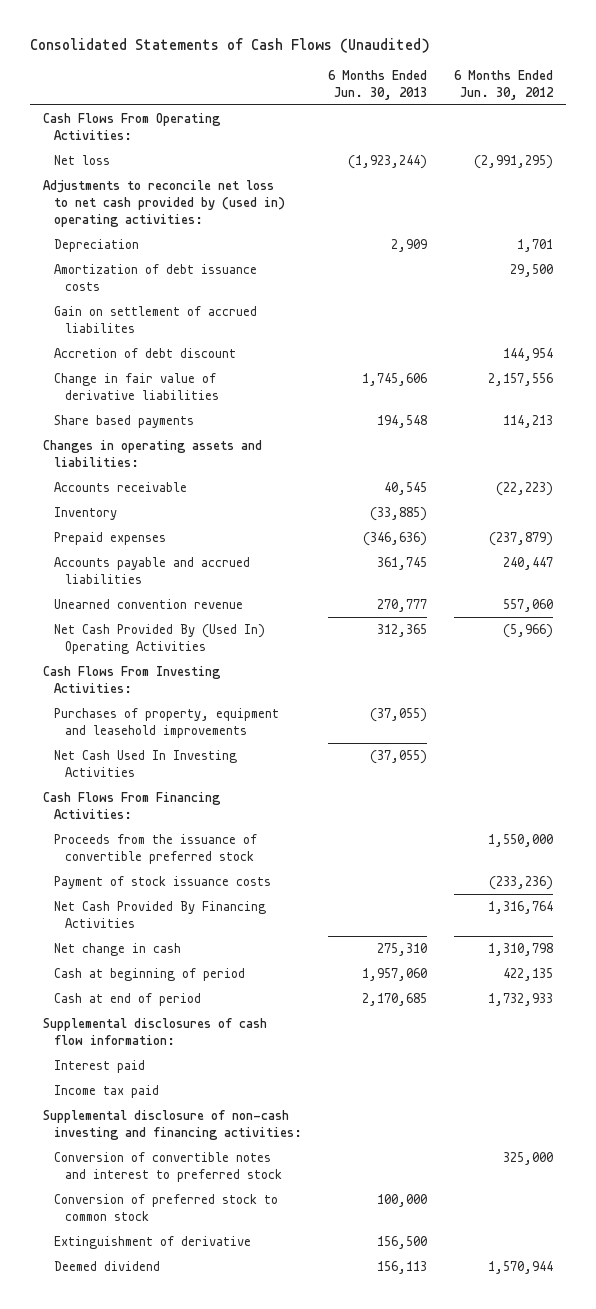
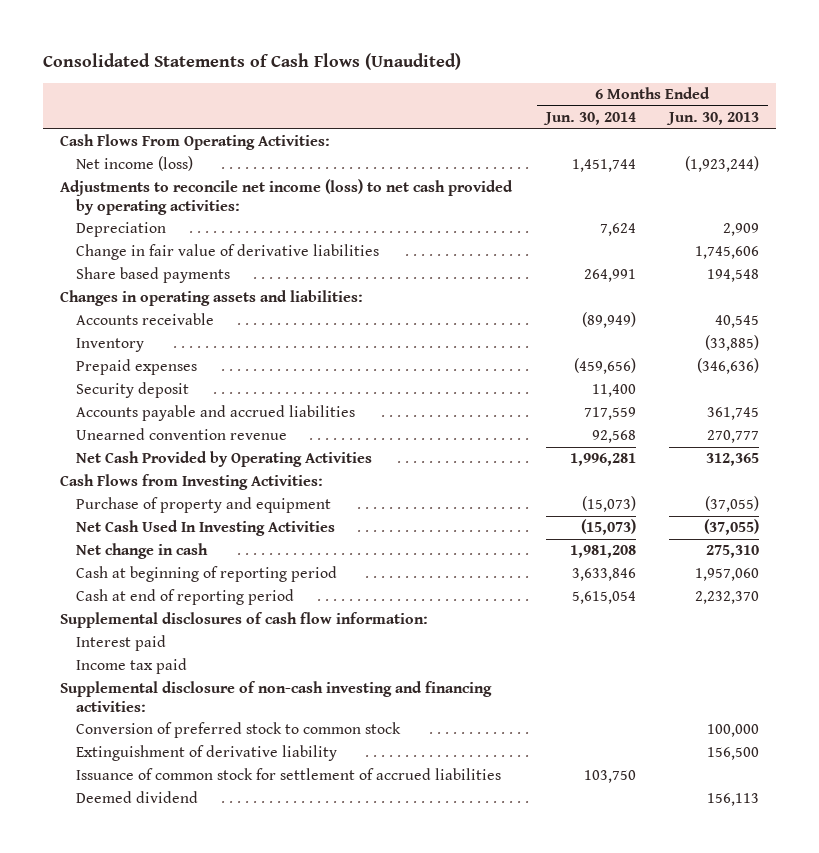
[453,70,554,101] 6 Months Ended Jun. 30, 2012 -> none
none -> [542,112,636,126] Jun. 30, 2014
[54,154,111,165] Net loss -> [76,156,194,172] Net income (loss)
[43,179,286,227] Adjustments to reconcile net loss to net cash provided by (used in) operating activities: -> [60,179,514,215] Adjustments to reconcile net income (loss) to net cash provided by operating activities:
[54,263,258,291] Amortization of debt issuance costs -> none
[54,305,258,333] Gain on settlement of accrued liabilites -> none
[54,347,237,358] Accretion of debt discount -> none
none -> [76,382,190,399] Security deposit
[54,623,266,654] Net Cash Provided By (Used In) Operating Activities -> [76,451,373,468] Net Cash Provided by Operating Activities
[43,665,222,693] Cash Flows From Investing Activities: -> [60,474,324,491] Cash Flows from Investing Activities:
[54,707,280,738] Purchases of property, equipment and leasehold improvements -> [76,497,332,514] Purchase of property and equipment
[43,791,222,819] Cash Flows From Financing Activities: -> none
[54,833,258,864] Proceeds from the issuance of convertible preferred stock -> none
[54,875,272,889] Payment of stock issuance costs -> none
[54,900,267,928] Net Cash Provided By Financing Activities -> none
[54,967,246,981] Cash at beginning of period -> [76,566,338,583] Cash at beginning of reporting period
[54,992,202,1006] Cash at end of period -> [76,589,295,606] Cash at end of reporting period
[362,992,428,1006] 2,170,685 -> [695,591,760,605] 2,232,370
[54,1151,282,1182] Conversion of convertible notes and interest to preferred stock -> none
[54,1235,252,1249] Extinguishment of derivative -> [76,745,338,762] Extinguishment of derivative liability
none -> [76,768,502,781] Issuance of common stock for settlement of accrued liabilities

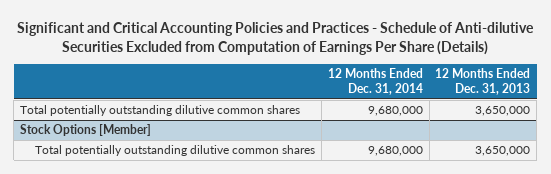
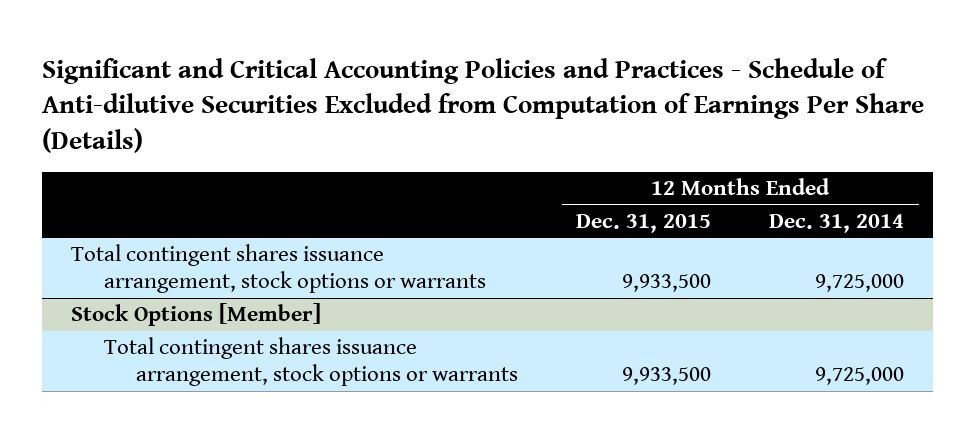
[435,68,531,96] 12 Months Ended Dec. 31, 2013 -> none
none -> [576,214,712,234] Dec. 31, 2015
[20,105,301,117] Total potentially outstanding dilutive common shares -> none
none -> [71,244,486,294] Total contingent shares issuance arrangement, stock options or warrants
[35,145,316,157] Total potentially outstanding dilutive common shares -> none
none -> [103,337,519,387] Total contingent shares issuance arrangement, stock options or warrants

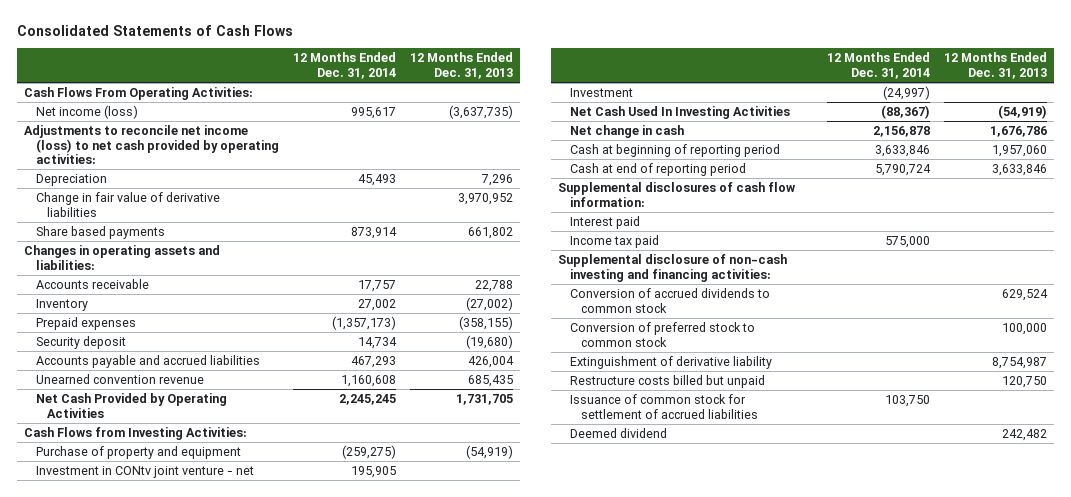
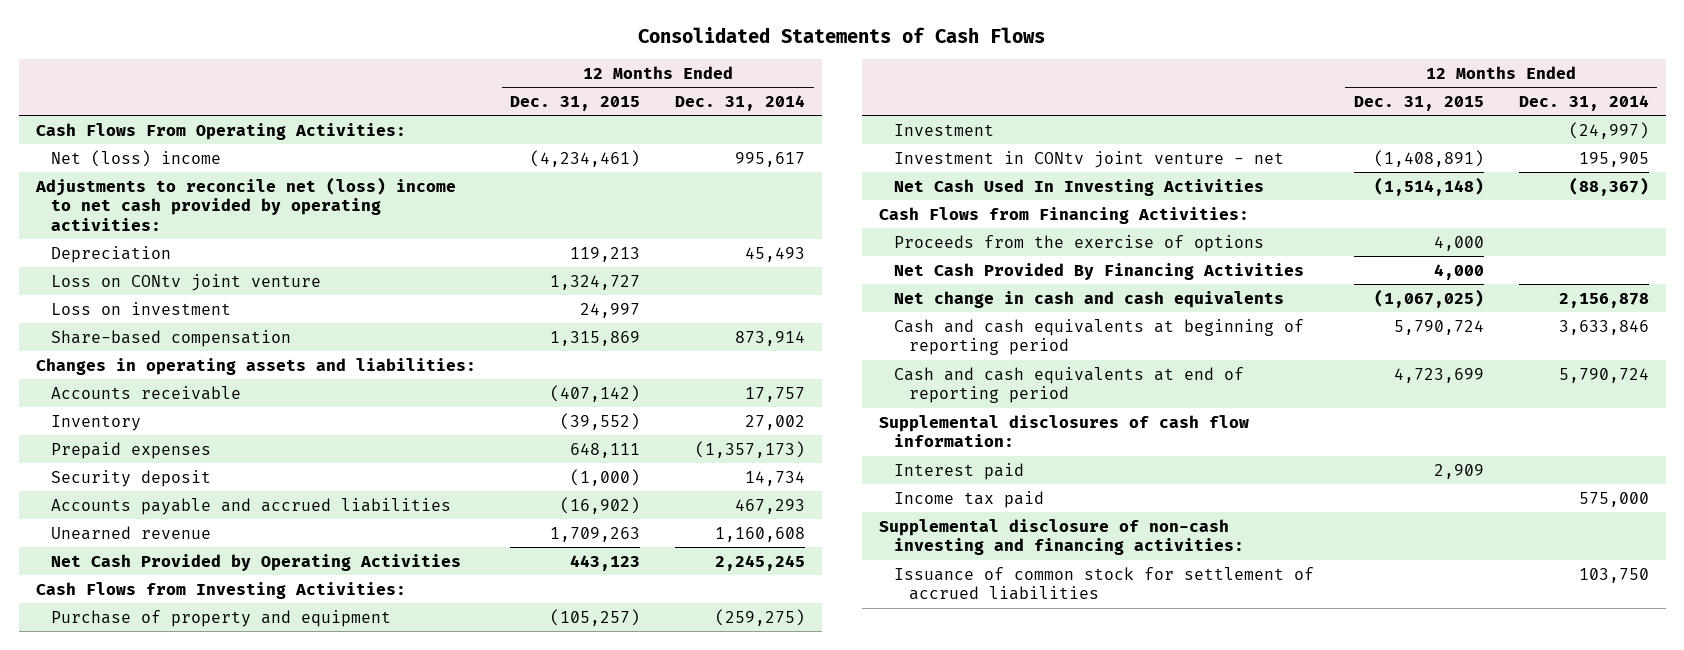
[410,52,514,79] 12 Months Ended Dec. 31, 2013 -> none
none -> [510,95,641,111] Dec. 31, 2015
[35,104,138,119] Net income (loss) -> [50,149,221,167] Net (loss) income
[24,124,279,165] Adjustments to reconcile net income (loss) to net cash provided by operating activities: -> [34,176,456,231] Adjustments to reconcile net (loss) income to net cash provided by operating activities:
[35,191,220,217] Change in fair value of derivative liabilities -> none
none -> [50,273,321,291] Loss on CONtv joint venture
none -> [50,301,231,315] Loss on investment
[35,225,165,239] Share based payments -> [50,329,291,347] Share-based compensation
[35,373,204,384] Unearned convention revenue -> [50,525,211,540] Unearned revenue
[35,465,254,478] Investment in CONtv joint venture - net -> [894,150,1285,168] Investment in CONtv joint venture - net
none -> [879,206,1250,224] Cash Flows from Financing Activities:
none -> [894,234,1265,252] Proceeds from the exercise of options
none -> [894,262,1305,280] Net Cash Provided By Financing Activities
[569,124,684,138] Net change in cash -> [894,290,1285,308] Net change in cash and cash equivalents
[569,143,780,157] Cash at beginning of reporting period -> [894,318,1305,356] Cash and cash equivalents at beginning of reporting period
[569,162,746,176] Cash at end of reporting period -> [894,366,1245,404] Cash and cash equivalents at end of reporting period
[569,287,770,313] Conversion of accrued dividends to common stock -> none
[569,321,755,347] Conversion of preferred stock to common stock -> none
[569,355,772,369] Extinguishment of derivative liability -> none
[569,374,765,388] Restructure costs billed but unpaid -> none
[569,427,667,438] Deemed dividend -> none

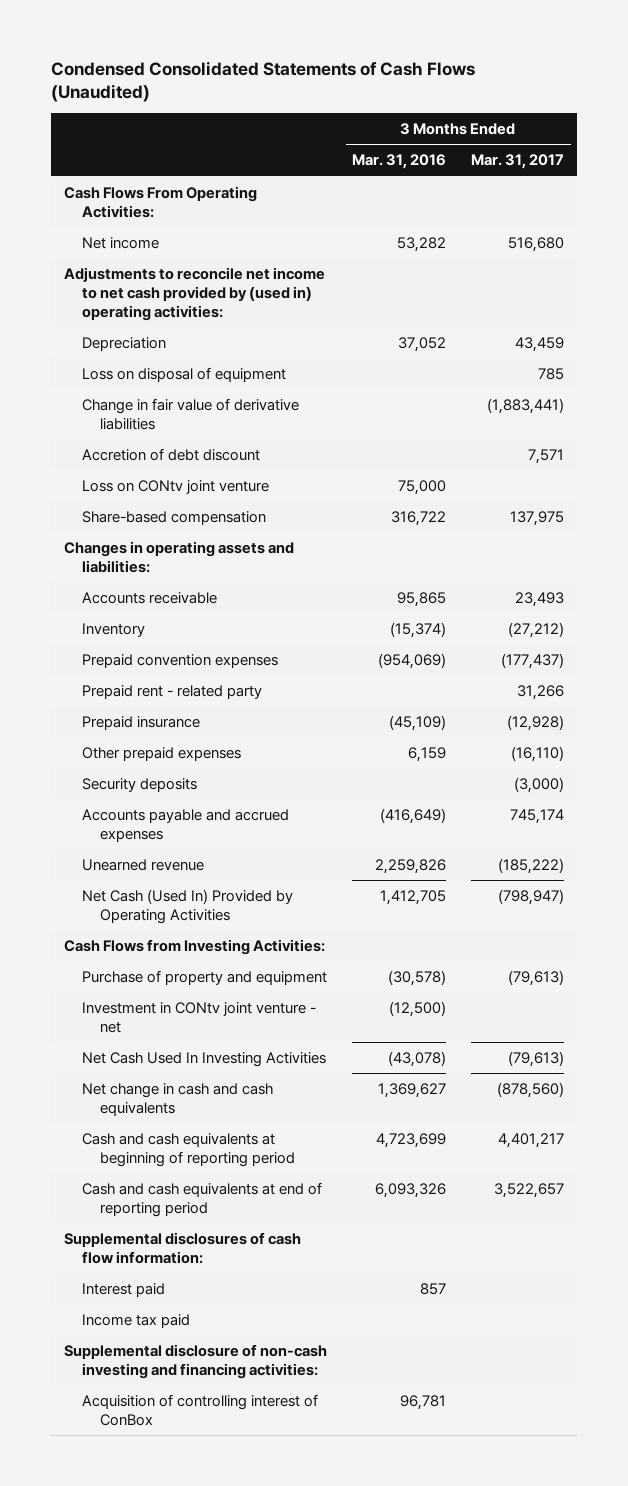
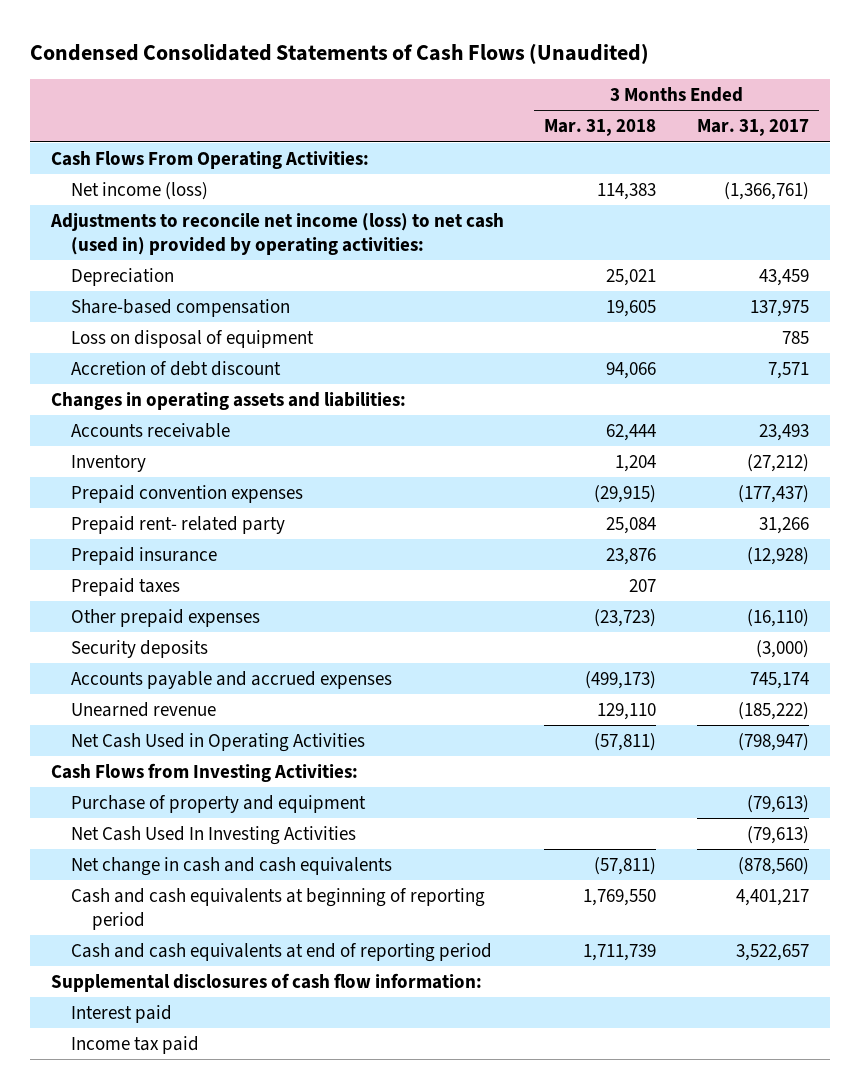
[352,154,447,170] Mar. 31, 2016 -> none
none -> [544,119,657,137] Mar. 31, 2018
[81,236,159,249] Net income -> [71,182,209,201] Net income (loss)
[508,236,565,252] 516,680 -> [724,182,810,201] (1,366,761)
[63,266,325,321] Adjustments to reconcile net income to net cash provided by (used in) operating activities: -> [49,213,504,255] Adjustments to reconcile net income (loss) to net cash (used in) provided by operating activities:
[81,510,266,525] Share-based compensation -> [71,299,291,318] Share-based compensation
[81,397,299,430] Change in fair value of derivative liabilities -> none
[81,479,269,494] Loss on CONtv joint venture -> none
[81,684,262,699] Prepaid rent - related party -> [71,516,286,535] Prepaid rent- related party
none -> [71,578,181,597] Prepaid taxes
[81,888,293,924] Net Cash (Used In) Provided by Operating Activities -> [71,733,366,753] Net Cash Used in Operating Activities
[81,1001,316,1033] Investment in CONtv joint venture - net -> none
[63,1343,327,1379] Supplemental disclosure of non-cash investing and financing activities: -> none
[81,1393,318,1426] Acquisition of controlling interest of ConBox -> none

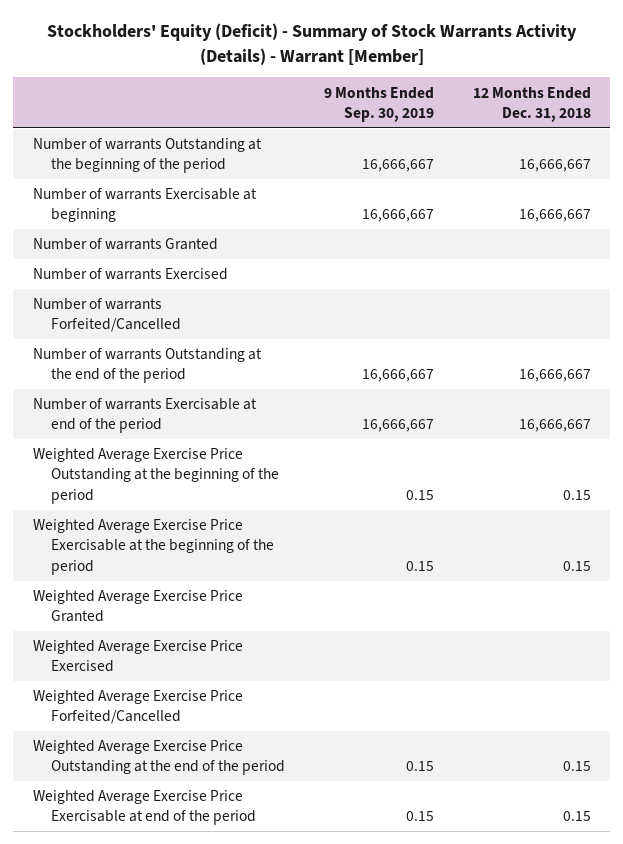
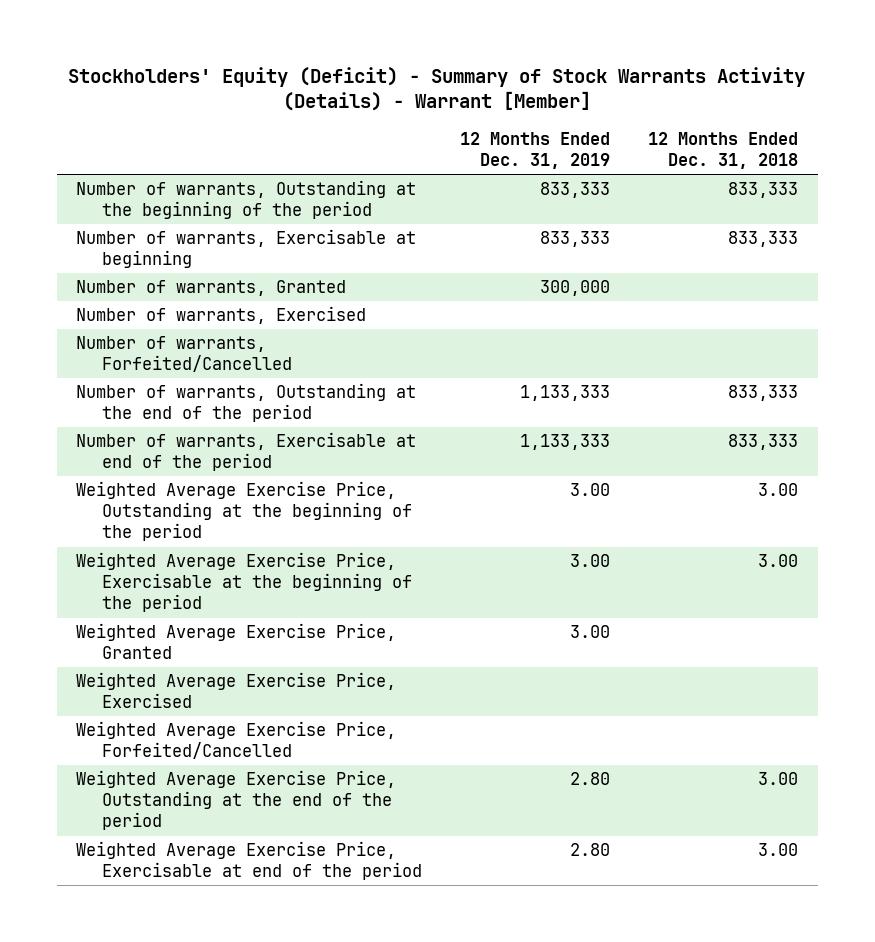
[323,86,434,122] 9 Months Ended Sep. 30, 2019 -> none
none -> [460,131,611,170] 12 Months Ended Dec. 31, 2019
[32,138,262,174] Number of warrants Outstanding at the beginning of the period -> [76,180,417,220] Number of warrants, Outstanding at the beginning of the period
[518,159,591,173] 16,666,667 -> [728,182,799,199] 833,333
[32,188,257,223] Number of warrants Exercisable at beginning -> [76,229,417,269] Number of warrants, Exercisable at beginning
[518,209,591,223] 16,666,667 -> [728,231,799,248] 833,333
[32,238,218,251] Number of warrants Granted -> [76,280,347,297] Number of warrants, Granted
[32,268,228,281] Number of warrants Exercised -> [76,306,367,325] Number of warrants, Exercised
[32,298,181,333] Number of warrants Forfeited/Cancelled -> [76,336,292,373] Number of warrants, Forfeited/Cancelled
[32,348,262,384] Number of warrants Outstanding at the end of the period -> [76,383,417,423] Number of warrants, Outstanding at the end of the period
[518,369,591,383] 16,666,667 -> [728,385,799,402] 833,333
[32,398,257,434] Number of warrants Exercisable at end of the period -> [76,432,417,472] Number of warrants, Exercisable at end of the period
[518,419,591,433] 16,666,667 -> [728,434,799,451] 833,333
[32,448,279,504] Weighted Average Exercise Price Outstanding at the beginning of the period -> [76,481,412,542] Weighted Average Exercise Price, Outstanding at the beginning of the period
[562,489,591,500] 0.15 -> [758,483,799,497] 3.00
[32,519,274,575] Weighted Average Exercise Price Exercisable at the beginning of the period -> [76,552,412,613] Weighted Average Exercise Price, Exercisable at the beginning of the period
[562,560,591,571] 0.15 -> [758,554,799,568] 3.00
[32,590,243,623] Weighted Average Exercise Price Granted -> [76,623,397,660] Weighted Average Exercise Price, Granted
[32,640,243,673] Weighted Average Exercise Price Exercised -> [76,672,397,709] Weighted Average Exercise Price, Exercised
[32,690,243,725] Weighted Average Exercise Price Forfeited/Cancelled -> [76,721,397,760] Weighted Average Exercise Price, Forfeited/Cancelled
[32,740,285,776] Weighted Average Exercise Price Outstanding at the end of the period -> [76,770,397,831] Weighted Average Exercise Price, Outstanding at the end of the period
[562,761,591,772] 0.15 -> [758,772,799,786] 3.00
[32,790,256,826] Weighted Average Exercise Price Exercisable at end of the period -> [76,841,422,881] Weighted Average Exercise Price, Exercisable at end of the period
[562,811,591,822] 0.15 -> [758,843,799,857] 3.00

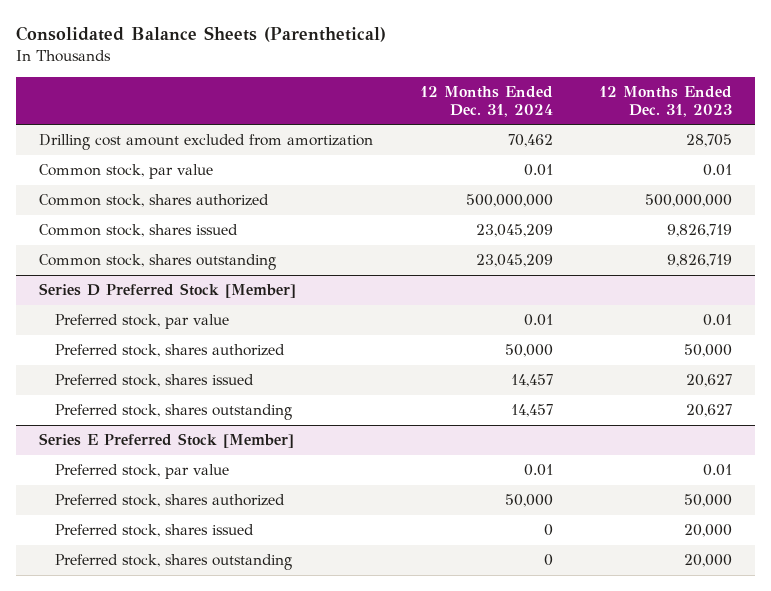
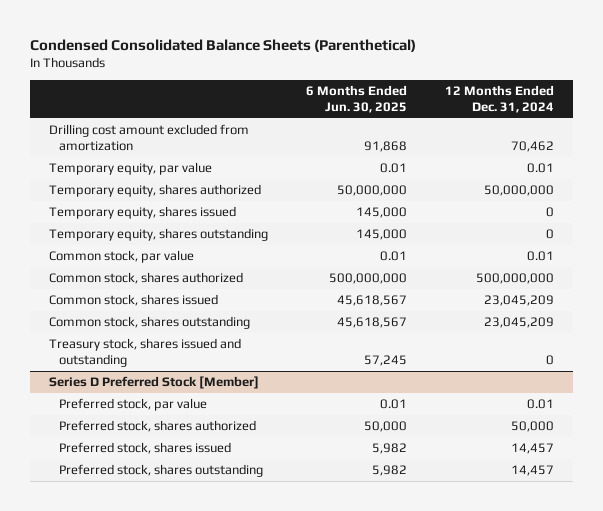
[16,26,387,43] Consolidated Balance Sheets (Parenthetical) -> [29,38,416,52] Condensed Consolidated Balance Sheets (Parenthetical)
[598,85,732,117] 12 Months Ended Dec. 31, 2023 -> none
none -> [305,85,407,114] 6 Months Ended Jun. 30, 2025
none -> [48,162,212,176] Temporary equity, par value
none -> [48,184,261,198] Temporary equity, shares authorized
none -> [48,206,236,220] Temporary equity, shares issued
none -> [48,228,268,242] Temporary equity, shares outstanding
none -> [48,338,241,368] Treasury stock, shares issued and outstanding
[39,433,295,449] Series E Preferred Stock [Member] -> none
[54,464,229,480] Preferred stock, par value -> none
[54,494,285,508] Preferred stock, shares authorized -> none
[54,524,254,538] Preferred stock, shares issued -> none
[54,554,292,571] Preferred stock, shares outstanding -> none

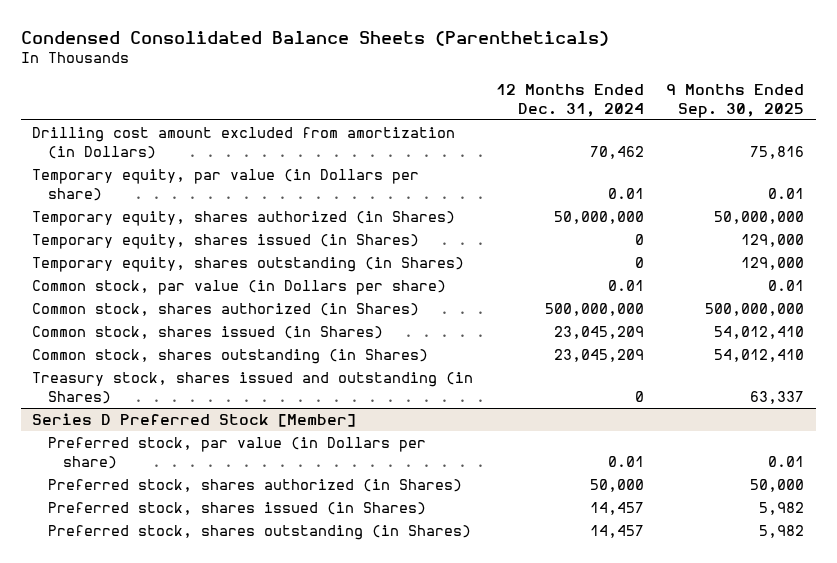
[29,38,416,52] Condensed Consolidated Balance Sheets (Parenthetical) -> [21,30,610,46] Condensed Consolidated Balance Sheets (Parentheticals)
[305,85,407,114] 6 Months Ended Jun. 30, 2025 -> none
none -> [666,84,805,118] 9 Months Ended Sep. 30, 2025
[48,124,249,152] Drilling cost amount excluded from amortization -> [32,127,456,159] Drilling cost amount excluded from amortization (in Dollars)
[48,162,212,176] Temporary equity, par value -> [32,169,420,201] Temporary equity, par value (in Dollars per share)
[48,184,261,198] Temporary equity, shares authorized -> [32,211,456,227] Temporary equity, shares authorized (in Shares)
[48,206,236,220] Temporary equity, shares issued -> [32,234,420,250] Temporary equity, shares issued (in Shares)
[48,228,268,242] Temporary equity, shares outstanding -> [32,257,465,273] Temporary equity, shares outstanding (in Shares)
[48,250,194,264] Common stock, par value -> [32,280,447,296] Common stock, par value (in Dollars per share)
[48,272,243,285] Common stock, shares authorized -> [32,303,420,317] Common stock, shares authorized (in Shares)
[48,294,218,307] Common stock, shares issued -> [32,326,384,340] Common stock, shares issued (in Shares)
[48,316,250,330] Common stock, shares outstanding -> [32,349,429,365] Common stock, shares outstanding (in Shares)
[48,338,241,368] Treasury stock, shares issued and outstanding -> [32,372,474,404] Treasury stock, shares issued and outstanding (in Shares)
[59,398,208,412] Preferred stock, par value -> [47,437,426,469] Preferred stock, par value (in Dollars per share)
[59,420,257,433] Preferred stock, shares authorized -> [47,479,462,493] Preferred stock, shares authorized (in Shares)
[59,442,232,455] Preferred stock, shares issued -> [47,502,426,516] Preferred stock, shares issued (in Shares)
[59,464,264,478] Preferred stock, shares outstanding -> [47,525,471,541] Preferred stock, shares outstanding (in Shares)

